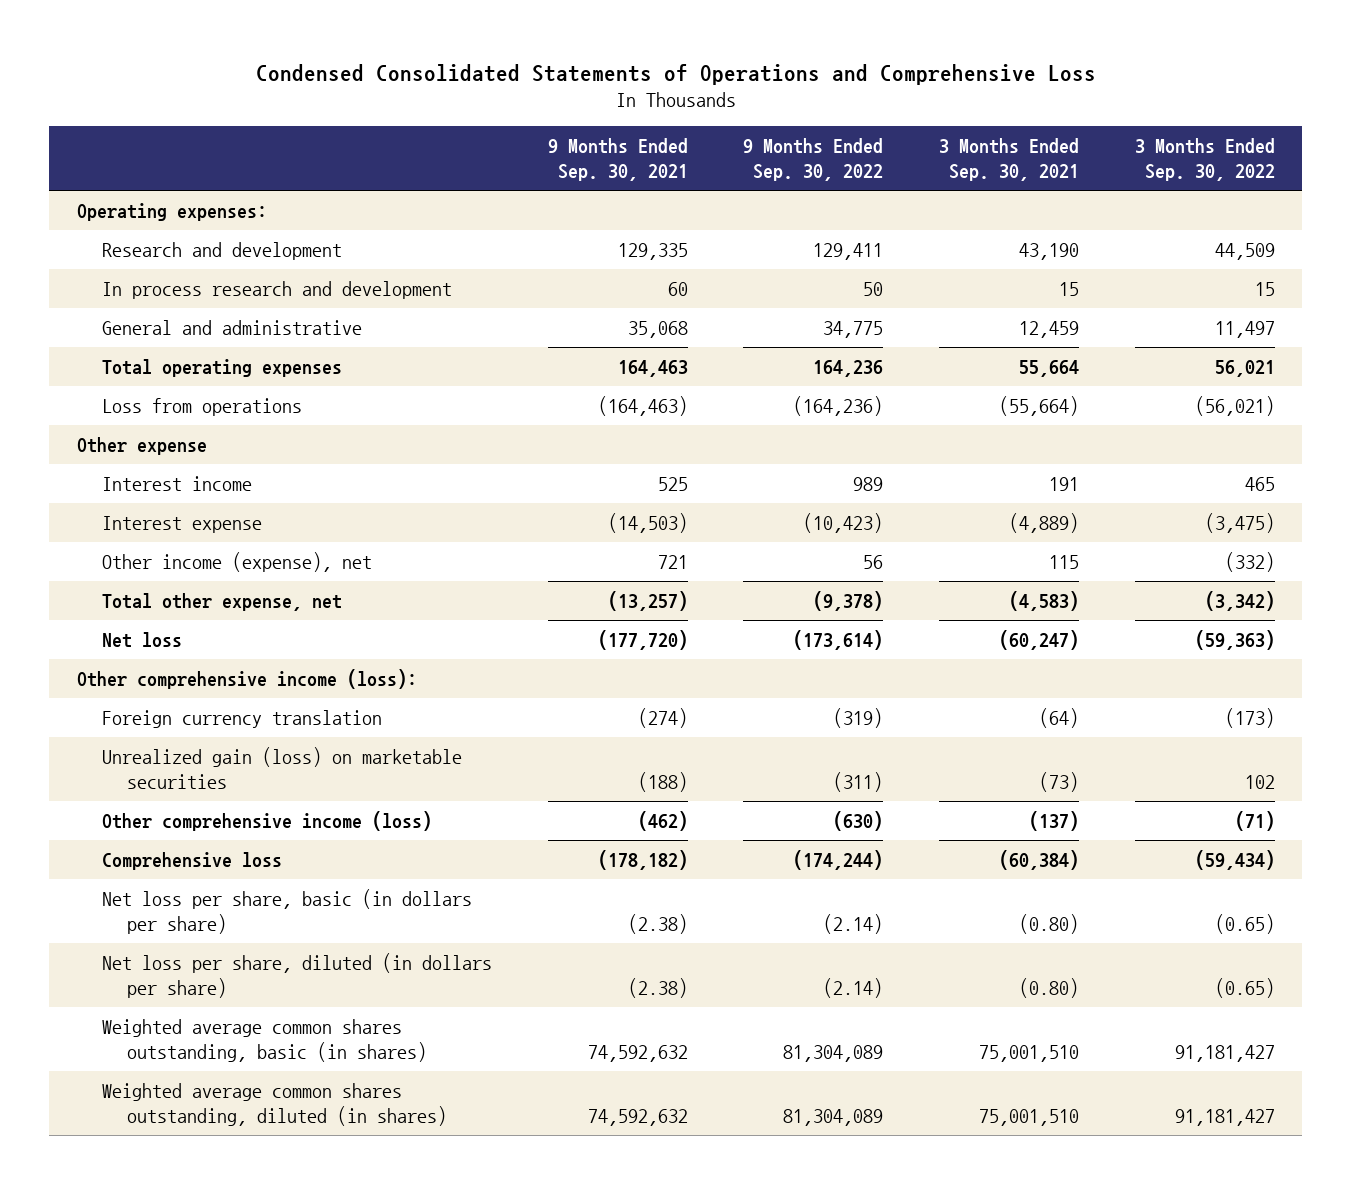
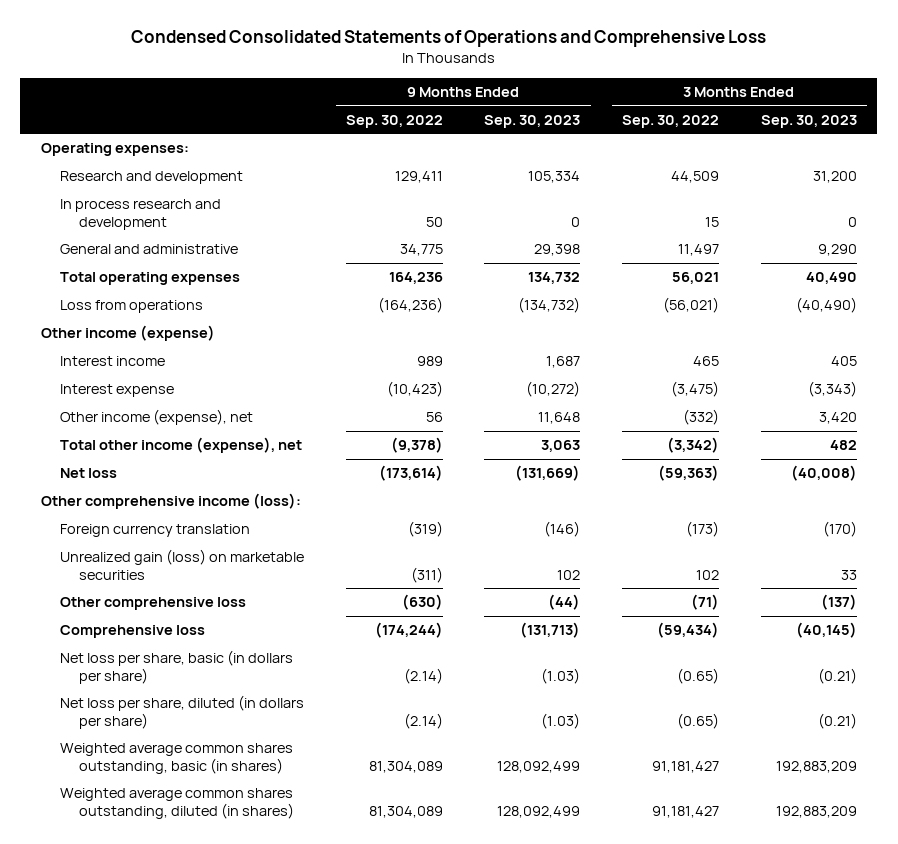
[547,137,688,181] 9 Months Ended Sep. 30, 2021 -> none
[938,137,1079,181] 3 Months Ended Sep. 30, 2021 -> none
none -> [484,114,581,128] Sep. 30, 2023
none -> [760,114,857,128] Sep. 30, 2023
[77,436,208,455] Other expense -> [41,325,216,342] Other income (expense)
[101,592,342,611] Total other expense, net -> [60,437,303,454] Total other income (expense), net
[101,810,432,831] Other comprehensive income (loss) -> [60,597,247,611] Other comprehensive loss

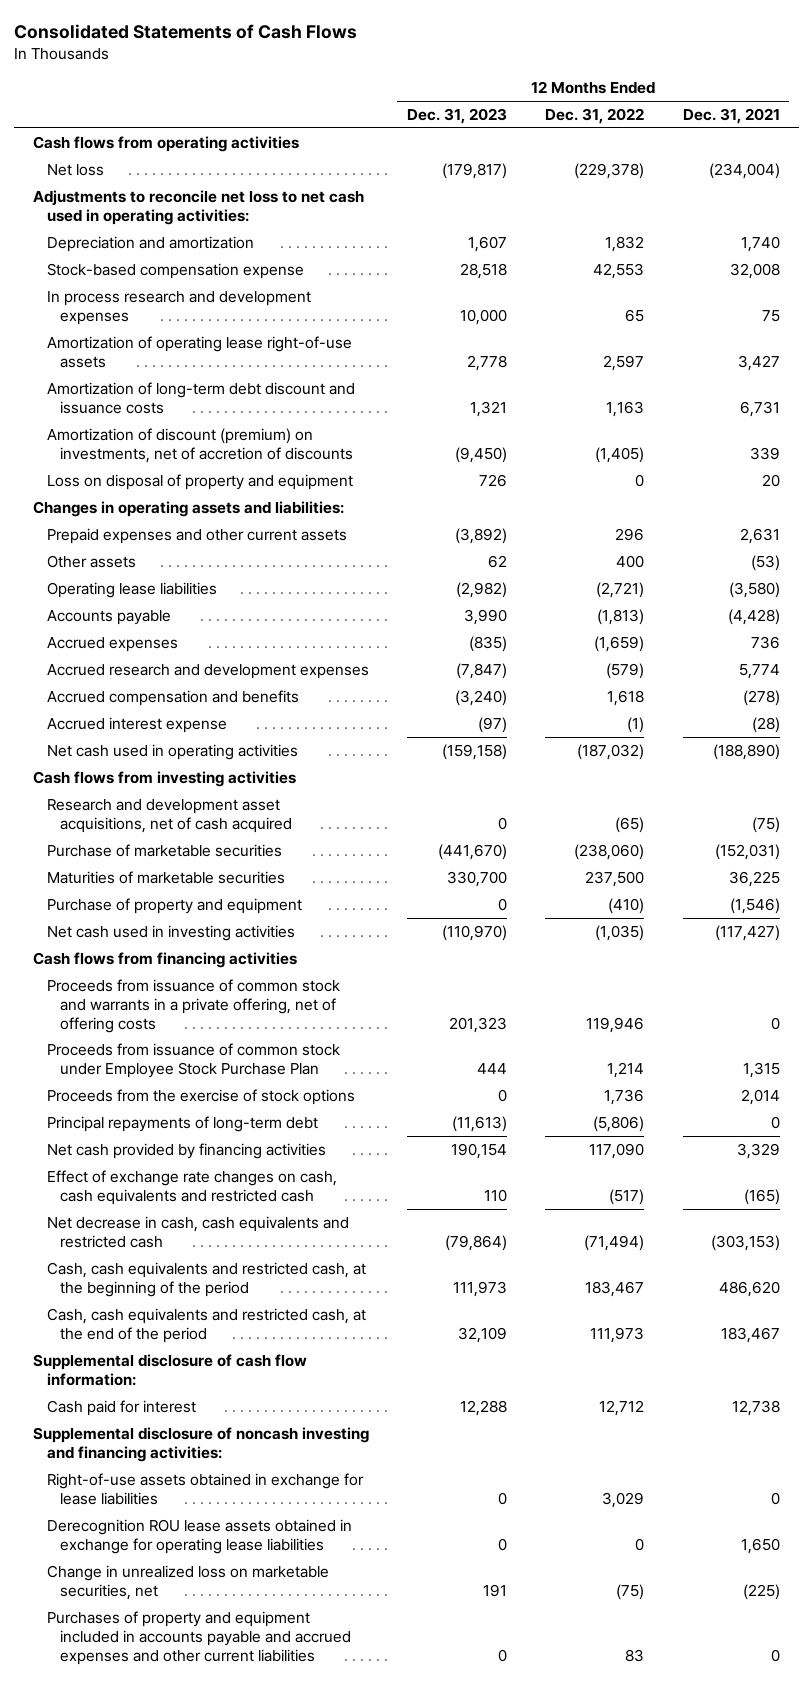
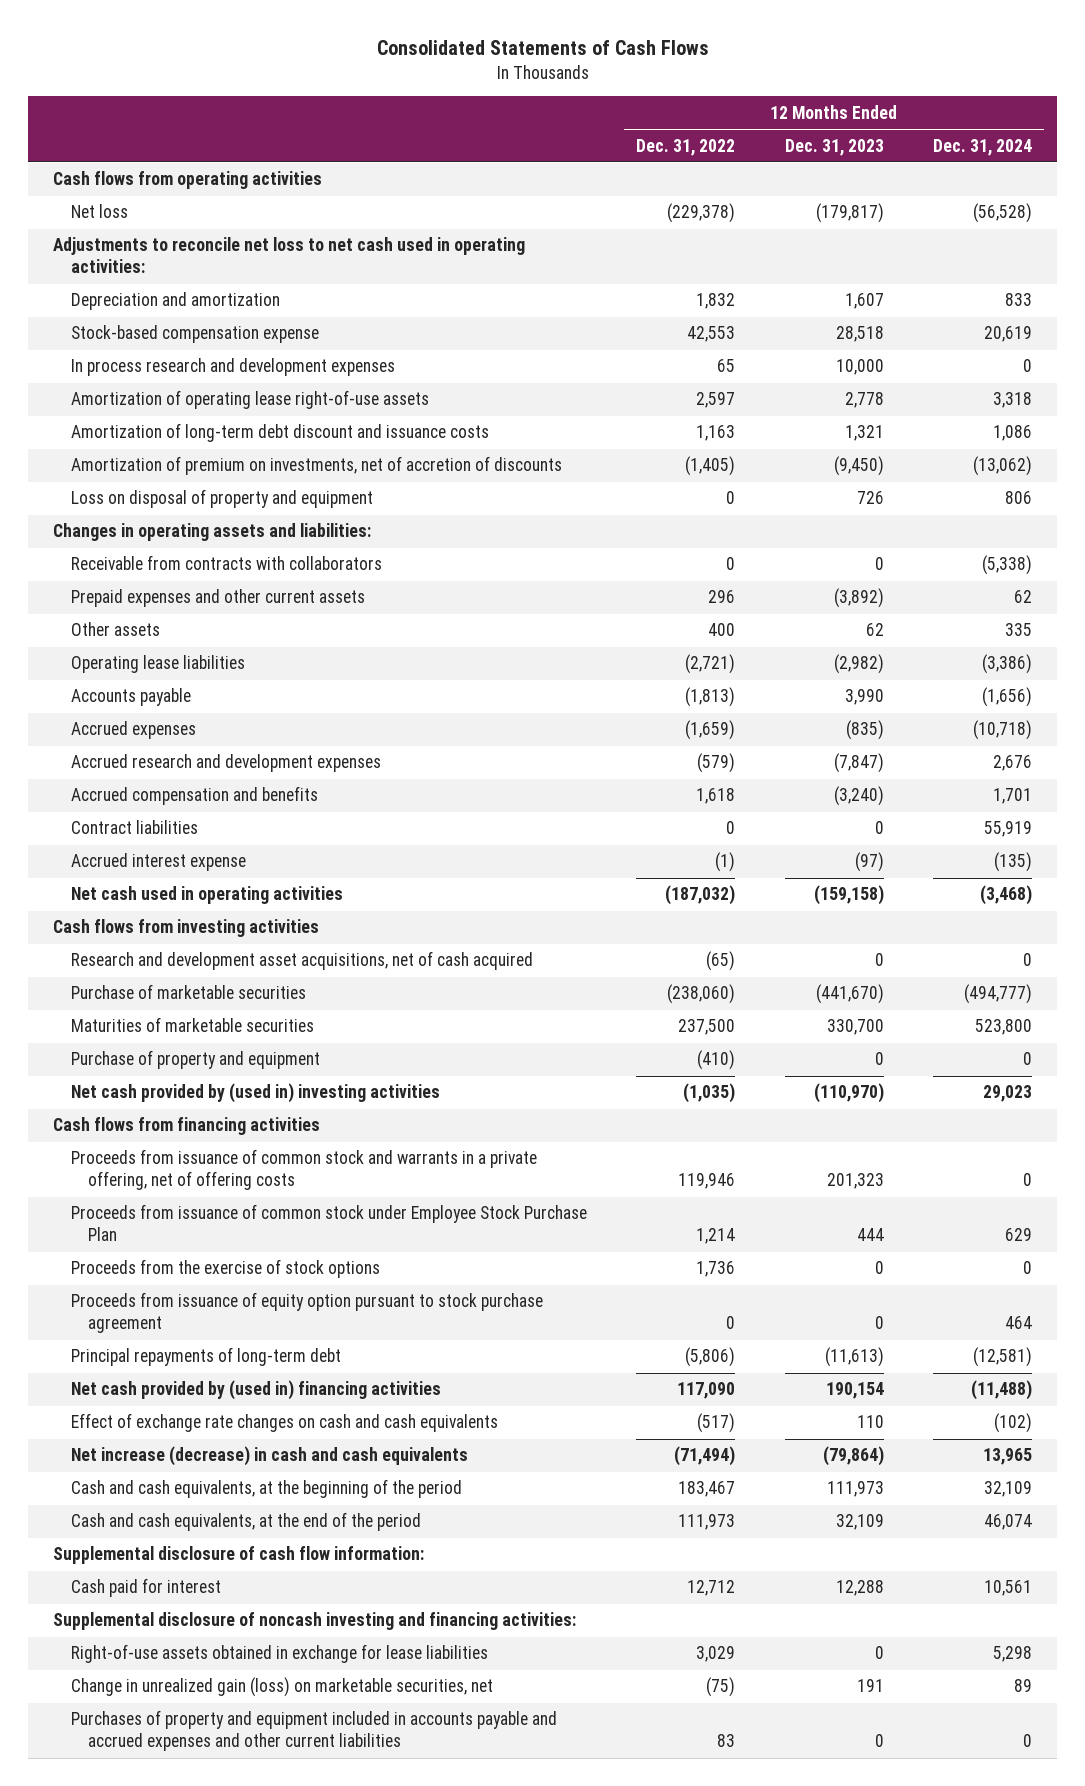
[682,107,780,124] Dec. 31, 2021 -> none
none -> [932,138,1032,156] Dec. 31, 2024
[46,427,354,463] Amortization of discount (premium) on investments, net of accretion of discounts -> [70,456,562,476] Amortization of premium on investments, net of accretion of discounts
none -> [70,555,382,571] Receivable from contracts with collaborators
none -> [70,820,198,835] Contract liabilities
[46,924,295,941] Net cash used in investing activities -> [70,1083,440,1104] Net cash provided by (used in) investing activities
none -> [70,1292,543,1334] Proceeds from issuance of equity option pursuant to stock purchase agreement
[46,1142,326,1159] Net cash provided by financing activities -> [70,1380,441,1401] Net cash provided by (used in) financing activities
[46,1169,337,1205] Effect of exchange rate changes on cash, cash equivalents and restricted cash -> [70,1413,498,1433] Effect of exchange rate changes on cash and cash equivalents
[46,1215,349,1248] Net decrease in cash, cash equivalents and restricted cash -> [70,1446,468,1467] Net increase (decrease) in cash and cash equivalents
[46,1261,366,1297] Cash, cash equivalents and restricted cash, at the beginning of the period -> [70,1479,462,1499] Cash and cash equivalents, at the beginning of the period
[46,1307,366,1343] Cash, cash equivalents and restricted cash, at the end of the period -> [70,1512,421,1532] Cash and cash equivalents, at the end of the period
[46,1518,352,1554] Derecognition ROU lease assets obtained in exchange for operating lease liabilities -> none
[46,1564,329,1600] Change in unrealized loss on marketable securities, net -> [70,1677,493,1698] Change in unrealized gain (loss) on marketable securities, net

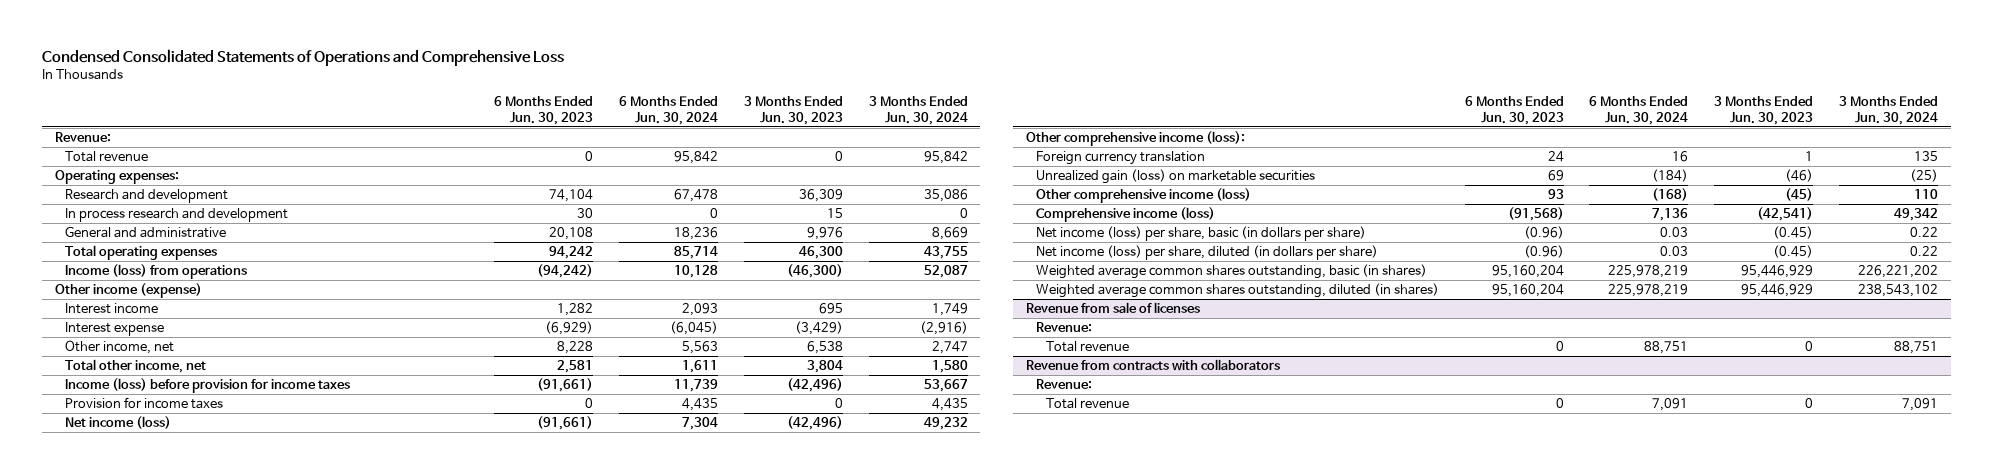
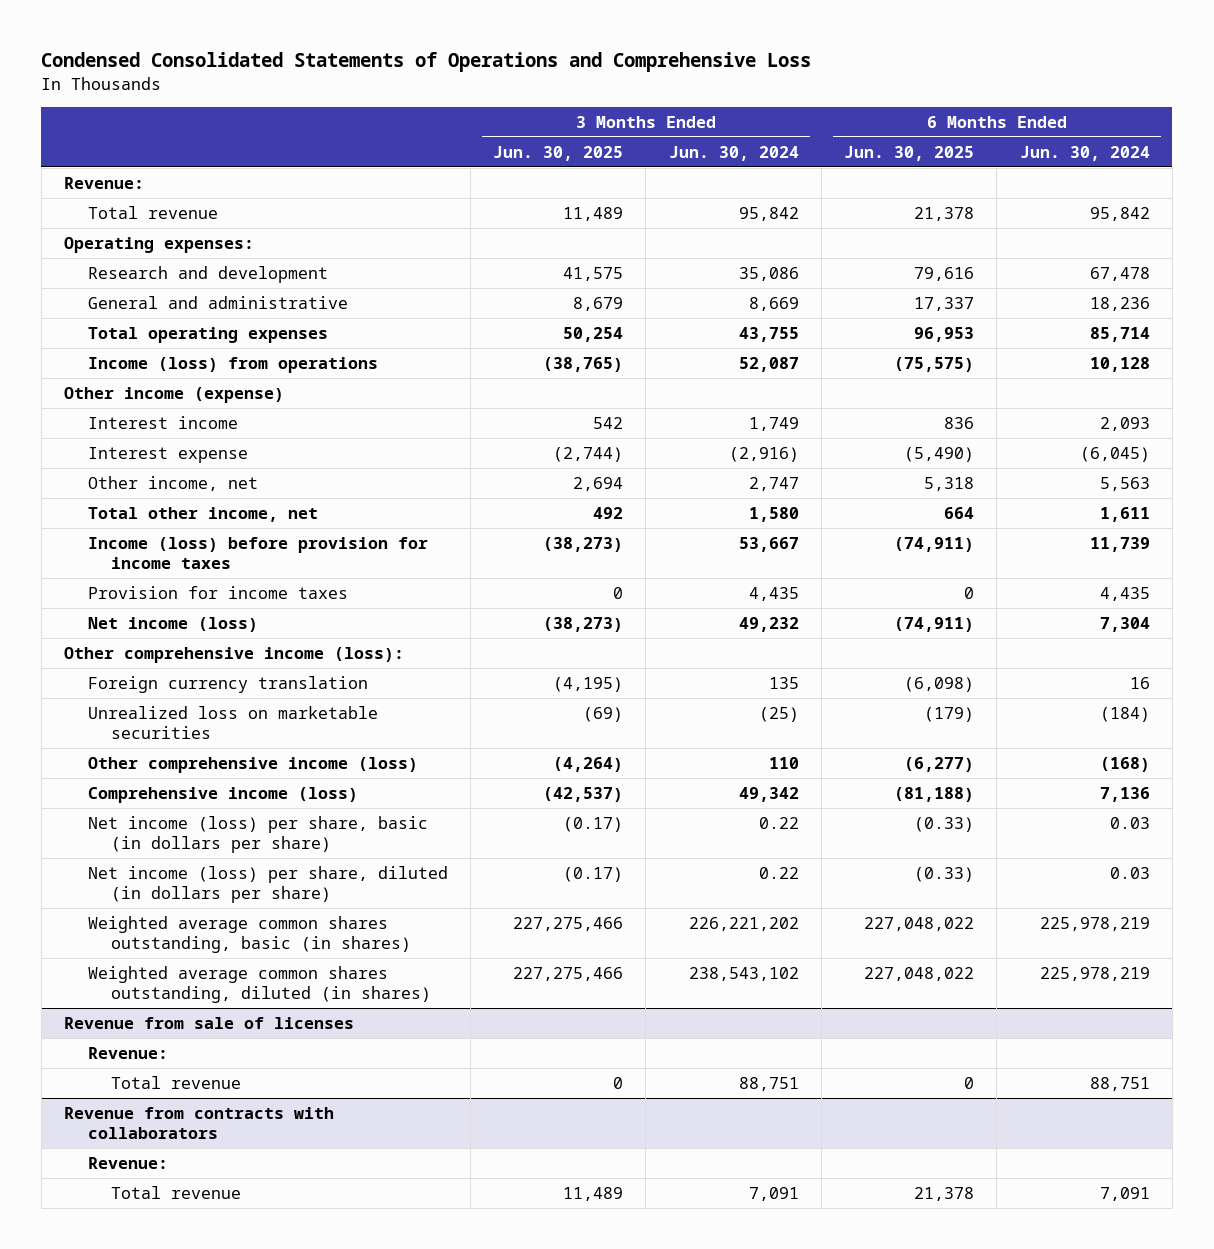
[493,96,593,125] 6 Months Ended Jun. 30, 2023 -> none
[743,96,843,125] 3 Months Ended Jun. 30, 2023 -> none
none -> [493,145,624,161] Jun. 30, 2025
none -> [844,145,975,161] Jun. 30, 2025
[65,208,289,223] In process research and development -> none
[1035,169,1315,185] Unrealized gain (loss) on marketable securities -> [87,706,378,740] Unrealized loss on marketable securities

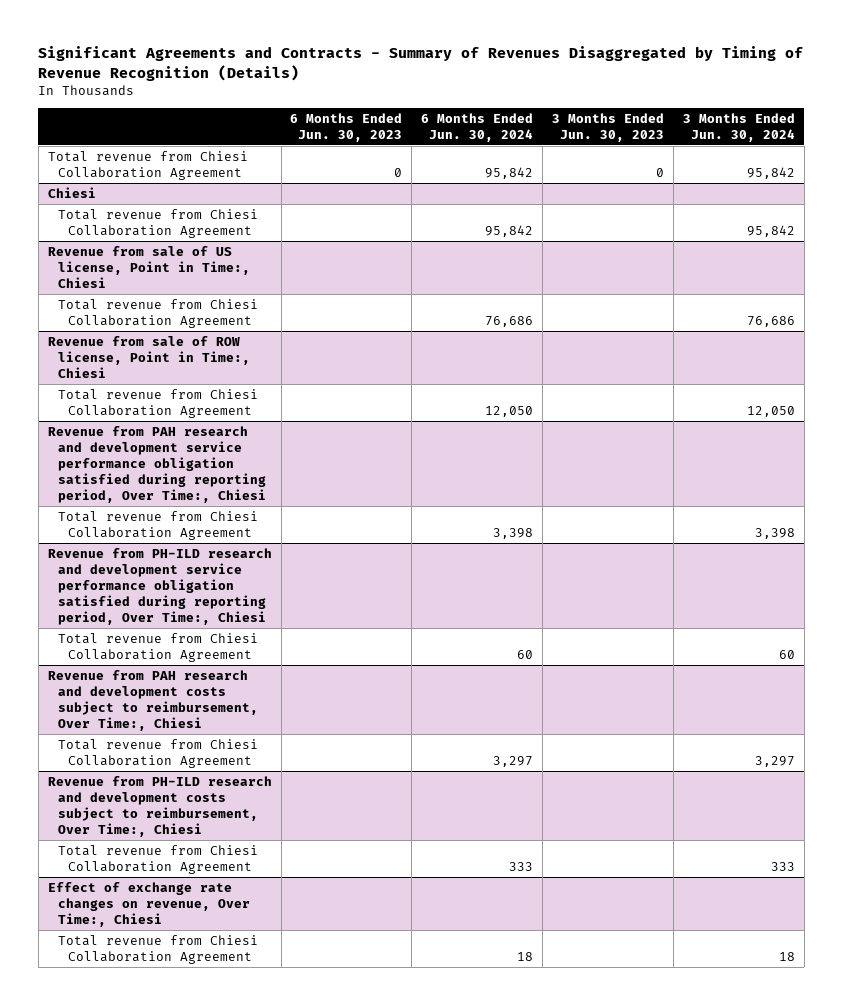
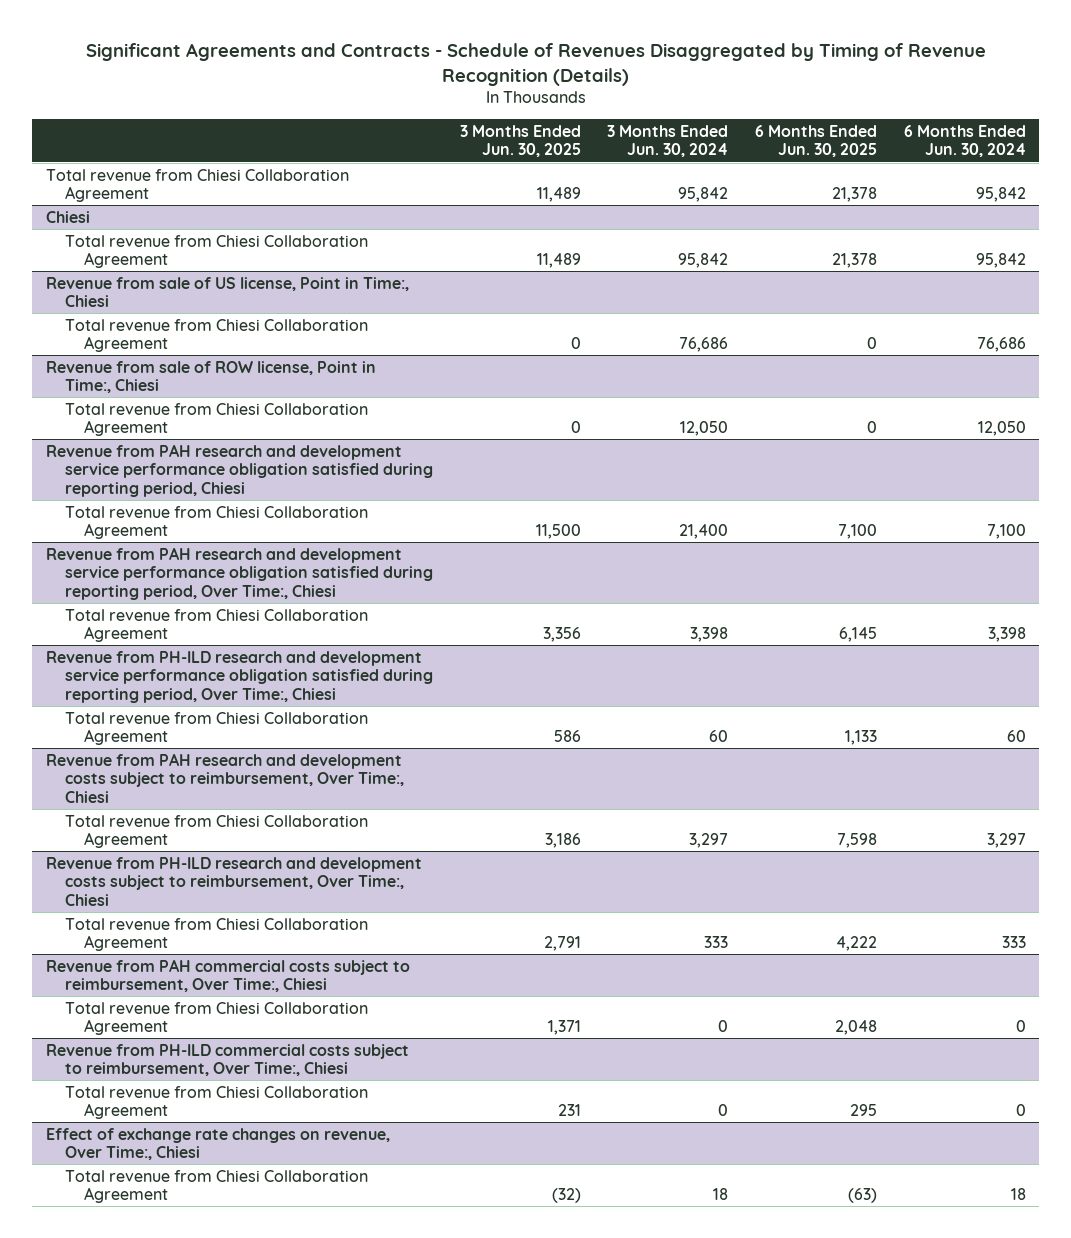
[38,46,804,81] Significant Agreements and Contracts - Summary of Revenues Disaggregated by Timing of Revenue Recognition (Details) -> [85,42,986,86] Significant Agreements and Contracts - Schedule of Revenues Disaggregated by Timing of Revenue Recognition (Details)
[290,112,403,142] 6 Months Ended Jun. 30, 2023 -> none
[551,112,664,142] 3 Months Ended Jun. 30, 2023 -> none
none -> [459,125,581,158] 3 Months Ended Jun. 30, 2025
none -> [755,125,878,158] 6 Months Ended Jun. 30, 2025
none -> [45,443,433,497] Revenue from PAH research and development service performance obligation satisfied during reporting period, Chiesi
none -> [64,505,368,540] Total revenue from Chiesi Collaboration Agreement
none -> [45,958,410,993] Revenue from PAH commercial costs subject to reimbursement, Over Time:, Chiesi
none -> [64,1001,368,1036] Total revenue from Chiesi Collaboration Agreement
none -> [45,1043,409,1077] Revenue from PH-ILD commercial costs subject to reimbursement, Over Time:, Chiesi
none -> [64,1085,368,1120] Total revenue from Chiesi Collaboration Agreement

